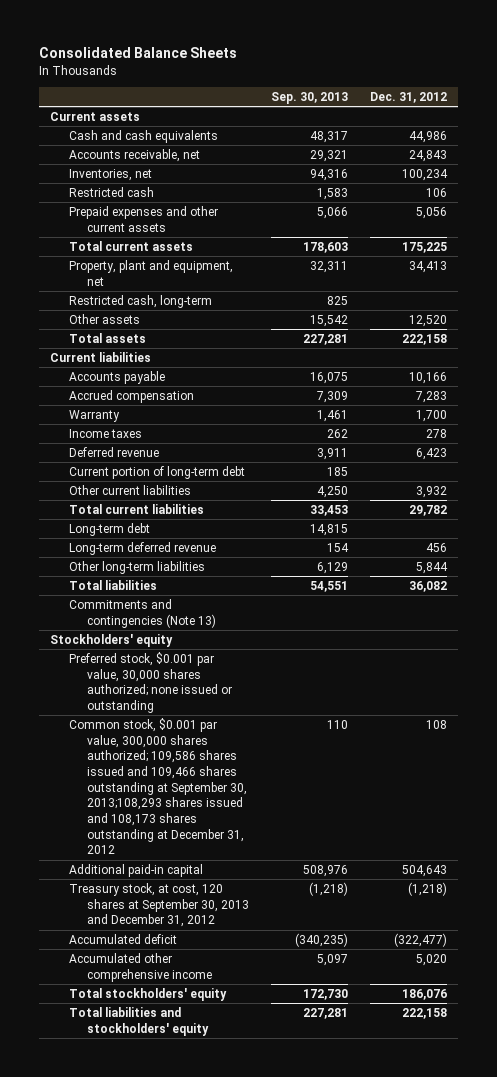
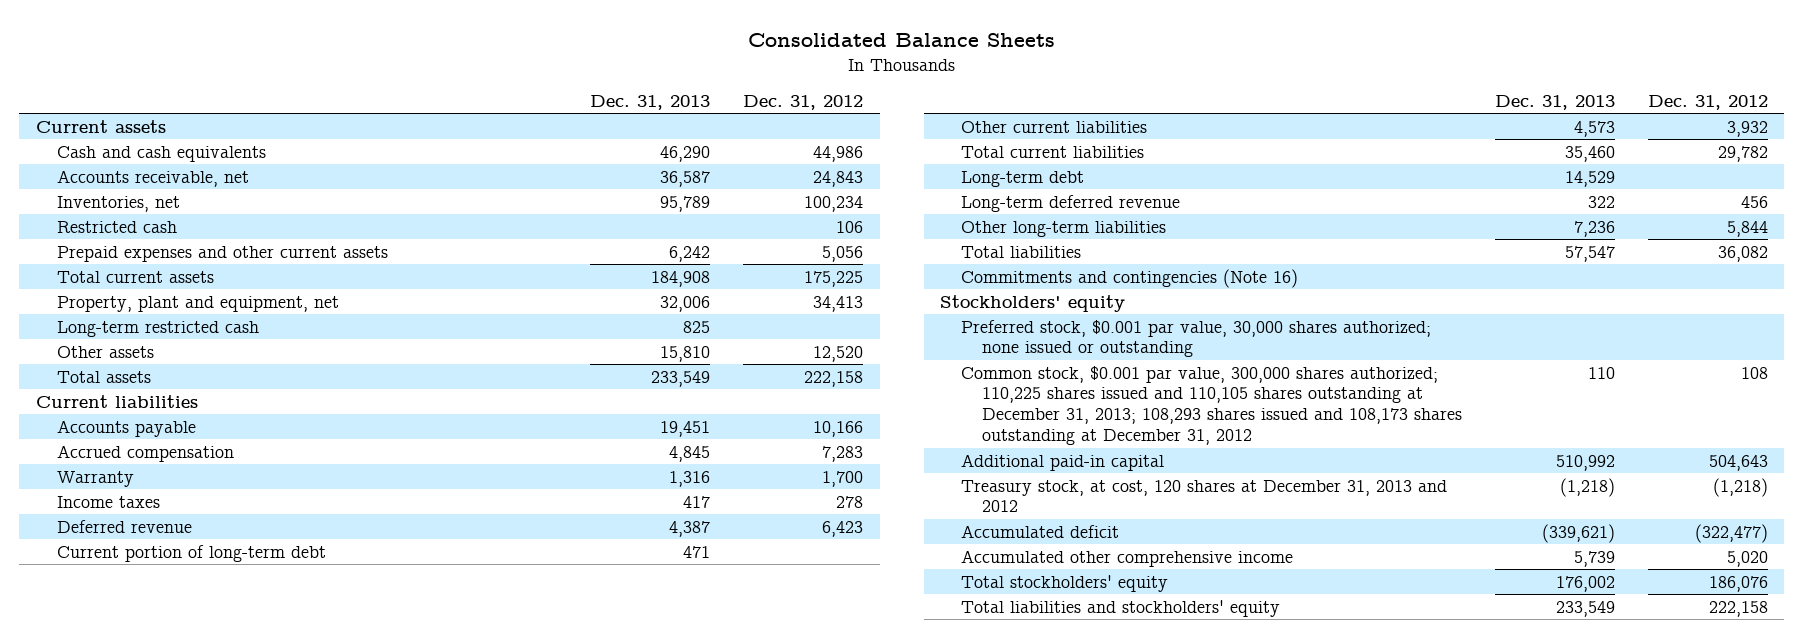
[270,91,348,104] Sep. 30, 2013 -> none
none -> [590,94,711,110] Dec. 31, 2013
[68,295,212,309] Restricted cash, long-term -> [56,320,259,337] Long-term restricted cash
[68,599,216,628] Commitments and contingencies (Note 13) -> [961,268,1299,288] Commitments and contingencies (Note 16)
[68,718,247,855] Common stock, $0.001 par value, 300,000 shares authorized; 109,586 shares issued and 109,466 shares outstanding at September 30, 2013;108,293 shares issued and 108,173 shares outstanding at December 31, 2012 -> [961,365,1463,446] Common stock, $0.001 par value, 300,000 shares authorized; 110,225 shares issued and 110,105 shares outstanding at December 31, 2013; 108,293 shares issued and 108,173 shares outstanding at December 31, 2012
[68,883,249,928] Treasury stock, at cost, 120 shares at September 30, 2013 and December 31, 2012 -> [961,479,1448,513] Treasury stock, at cost, 120 shares at December 31, 2013 and 2012

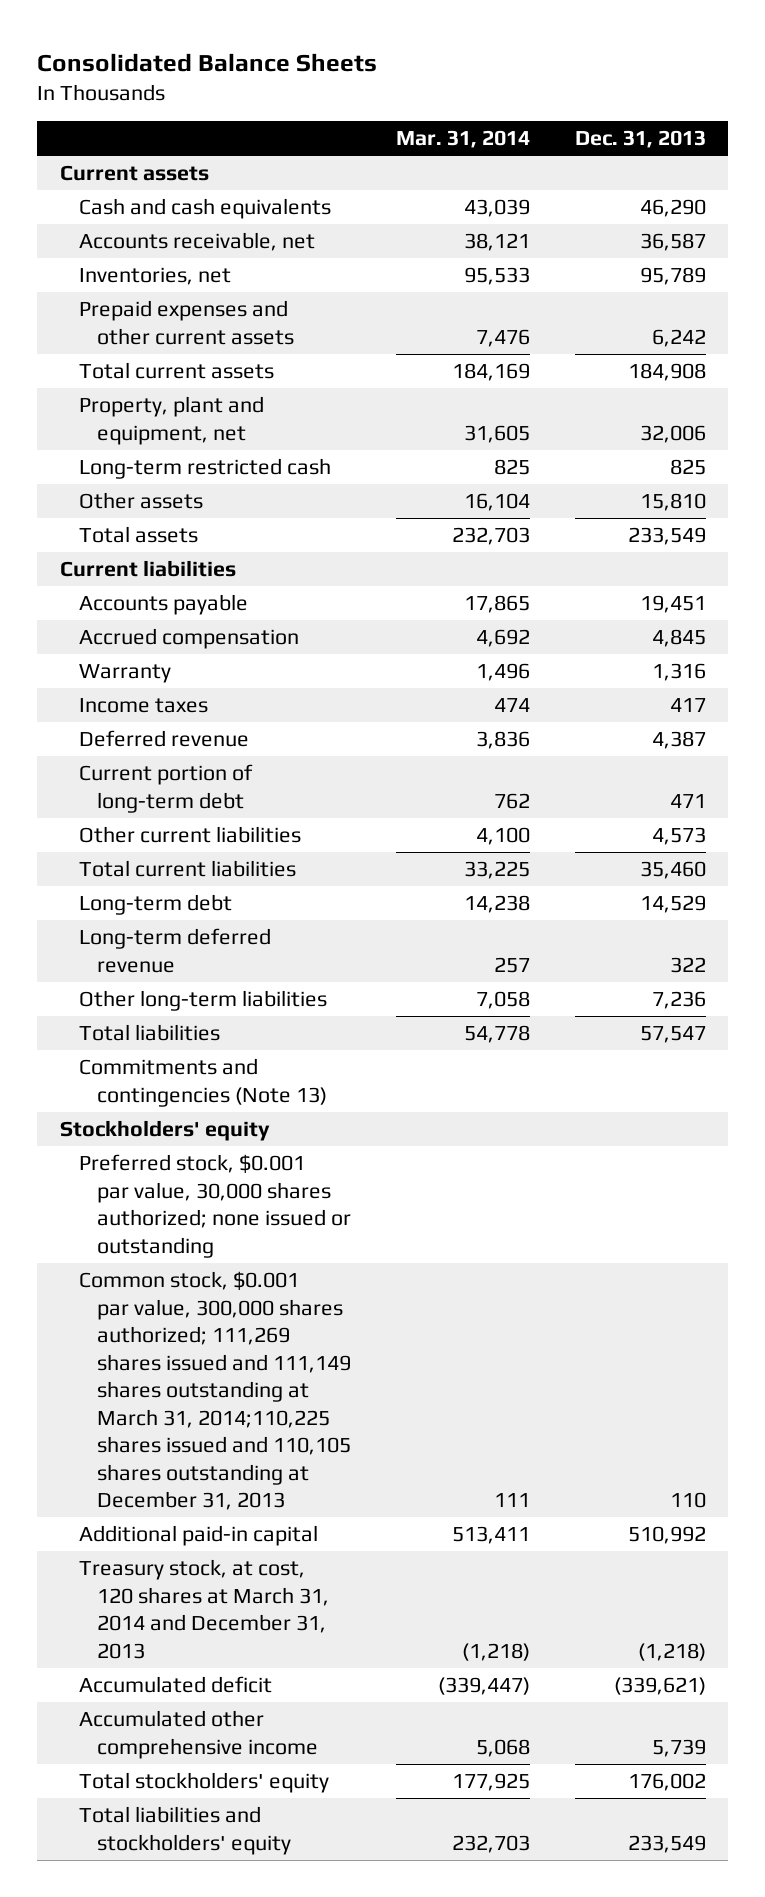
[743,94,864,110] Dec. 31, 2012 -> none
none -> [396,130,531,149] Mar. 31, 2014
[56,220,177,233] Restricted cash -> none
[961,268,1299,288] Commitments and contingencies (Note 16) -> [78,1058,328,1107] Commitments and contingencies (Note 13)
[961,365,1463,446] Common stock, $0.001 par value, 300,000 shares authorized; 110,225 shares issued and 110,105 shares outstanding at December 31, 2013; 108,293 shares issued and 108,173 shares outstanding at December 31, 2012 -> [78,1271,352,1511] Common stock, $0.001 par value, 300,000 shares authorized; 111,269 shares issued and 111,149 shares outstanding at March 31, 2014;110,225 shares issued and 110,105 shares outstanding at December 31, 2013
[961,479,1448,513] Treasury stock, at cost, 120 shares at December 31, 2013 and 2012 -> [78,1559,330,1659] Treasury stock, at cost, 120 shares at March 31, 2014 and December 31, 2013

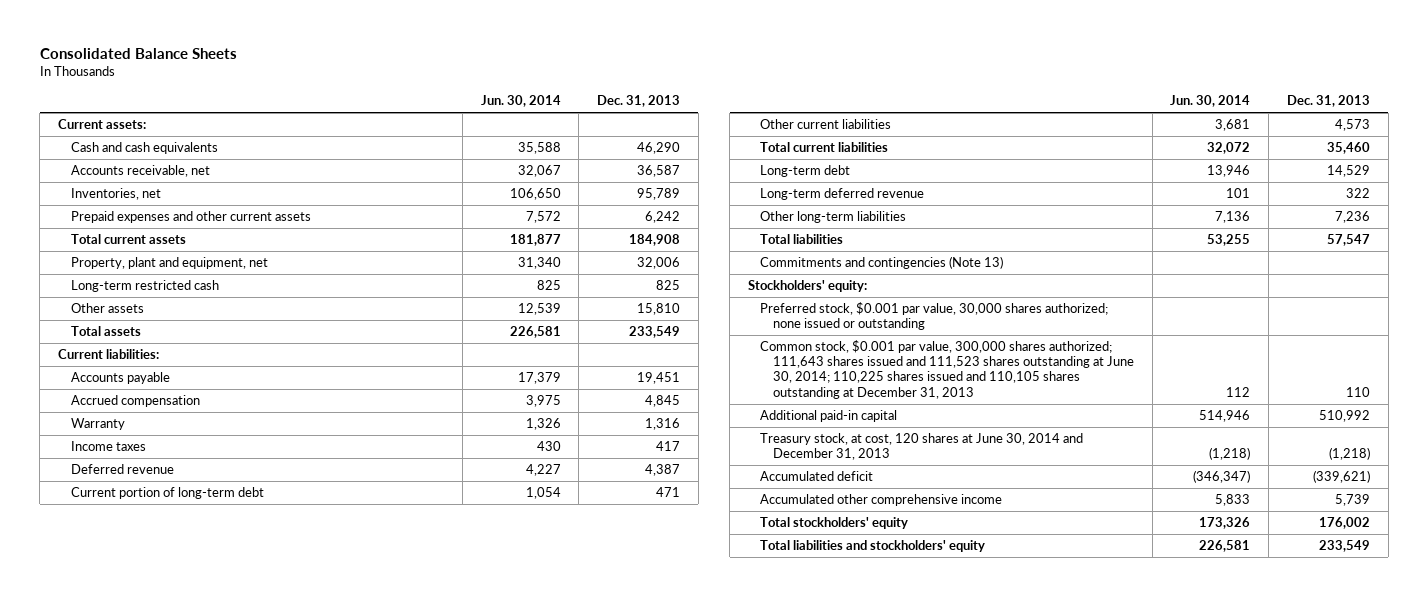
[396,130,531,149] Mar. 31, 2014 -> none
none -> [480,94,561,107] Jun. 30, 2014
[59,165,209,182] Current assets -> [58,119,147,130] Current assets:
[59,560,236,578] Current liabilities -> [58,349,160,360] Current liabilities:
[59,1120,270,1142] Stockholders' equity -> [747,280,867,293] Stockholders' equity:
[78,1271,352,1511] Common stock, $0.001 par value, 300,000 shares authorized; 111,269 shares issued and 111,149 shares outstanding at March 31, 2014;110,225 shares issued and 110,105 shares outstanding at December 31, 2013 -> [760,340,1134,399] Common stock, $0.001 par value, 300,000 shares authorized; 111,643 shares issued and 111,523 shares outstanding at June 30, 2014; 110,225 shares issued and 110,105 shares outstanding at December 31, 2013
[78,1559,330,1659] Treasury stock, at cost, 120 shares at March 31, 2014 and December 31, 2013 -> [760,433,1084,461] Treasury stock, at cost, 120 shares at June 30, 2014 and December 31, 2013

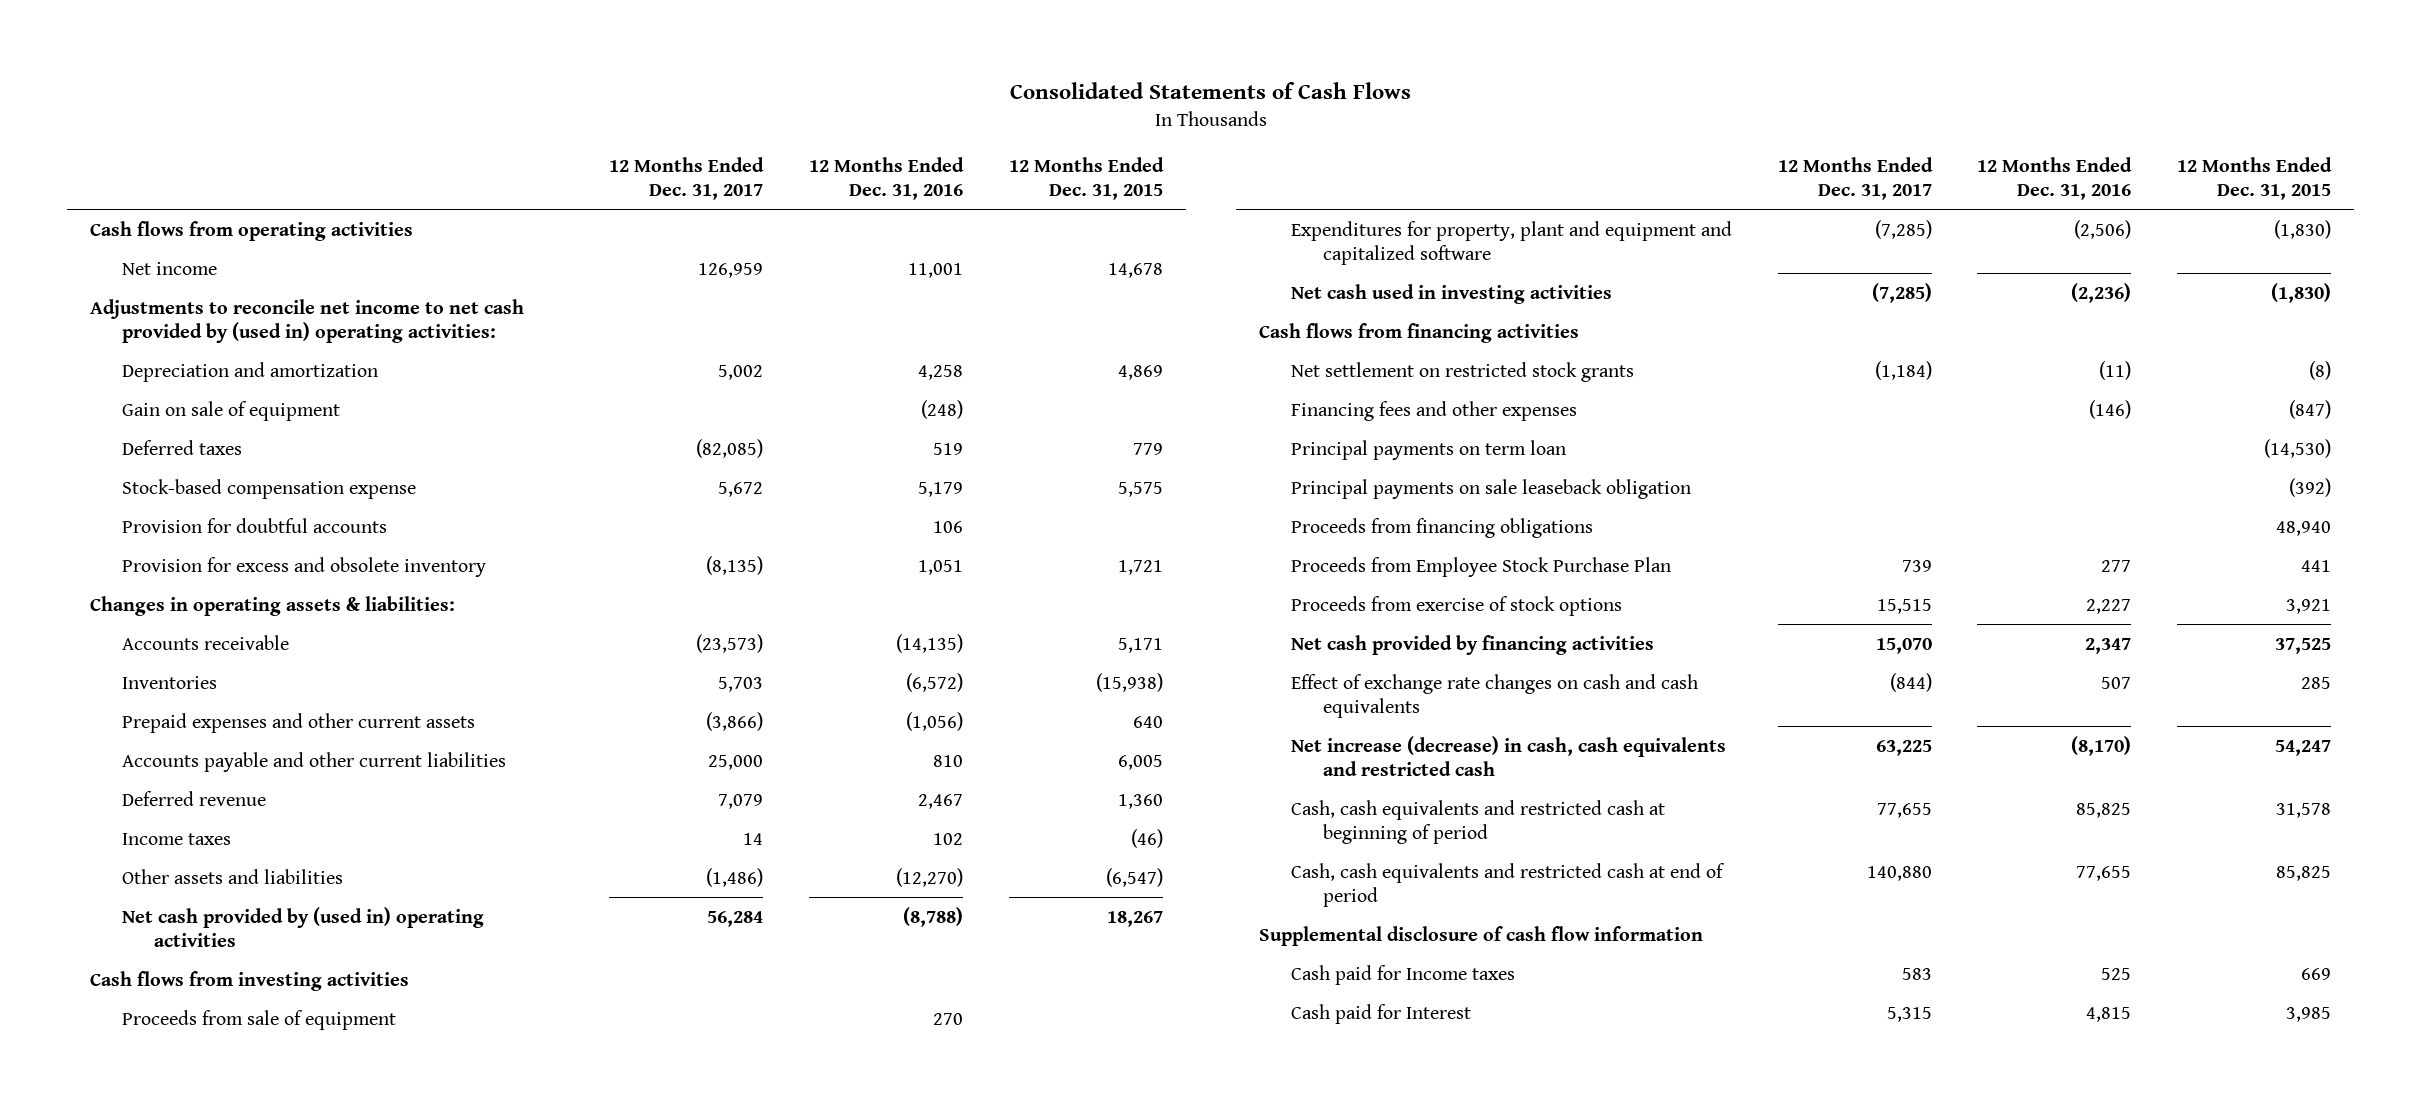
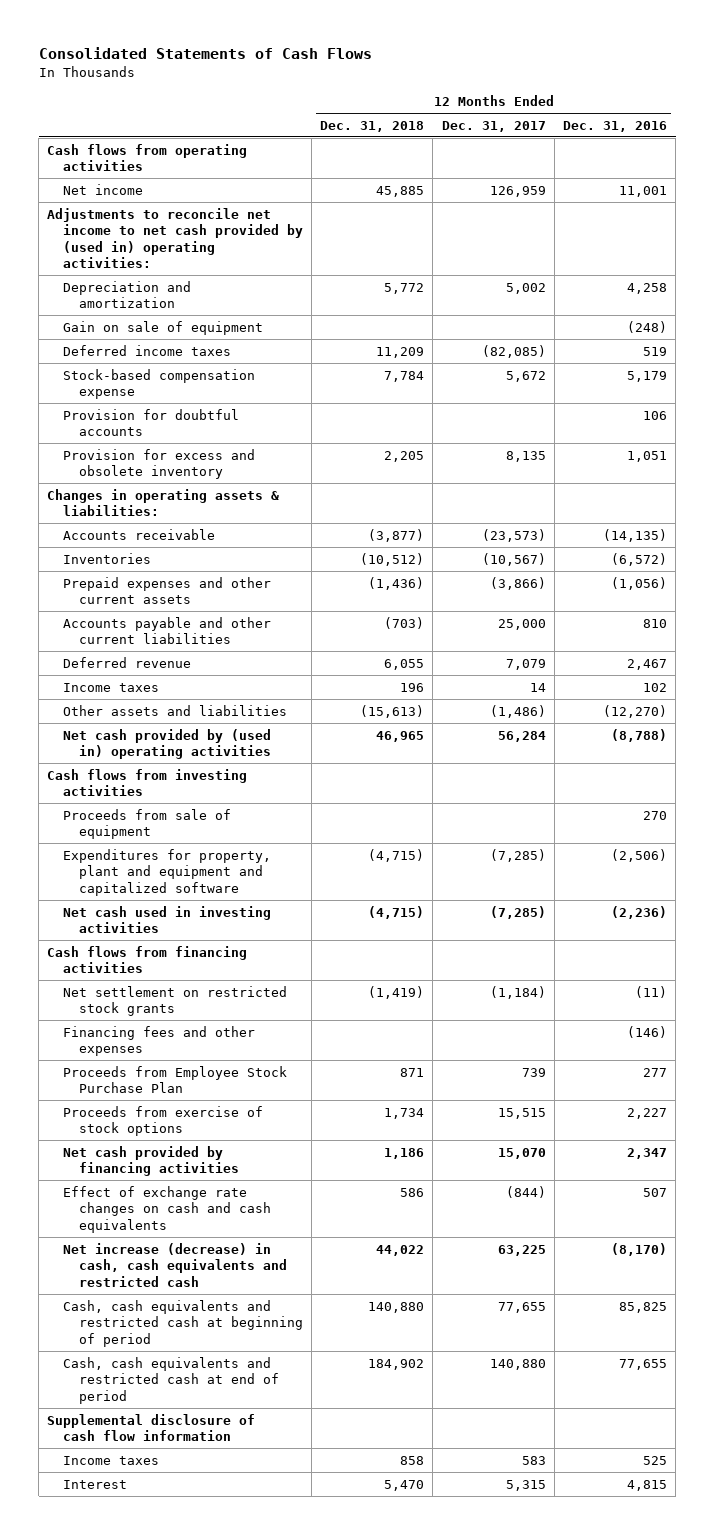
[1008,156,1164,200] 12 Months Ended Dec. 31, 2015 -> none
none -> [320,120,425,132] Dec. 31, 2018
[122,439,243,455] Deferred taxes -> [62,344,231,356] Deferred income taxes
[706,555,764,575] (8,135) -> [505,450,546,462] 8,135
[718,676,764,692] 5,703 -> [481,552,546,566] (10,567)
[1290,439,1566,460] Principal payments on term loan -> none
[1290,478,1691,499] Principal payments on sale leaseback obligation -> none
[1290,517,1593,538] Proceeds from financing obligations -> none
[1290,964,1515,985] Cash paid for Income taxes -> [62,1455,159,1465] Income taxes
[1290,1003,1471,1024] Cash paid for Interest -> [62,1479,127,1489] Interest

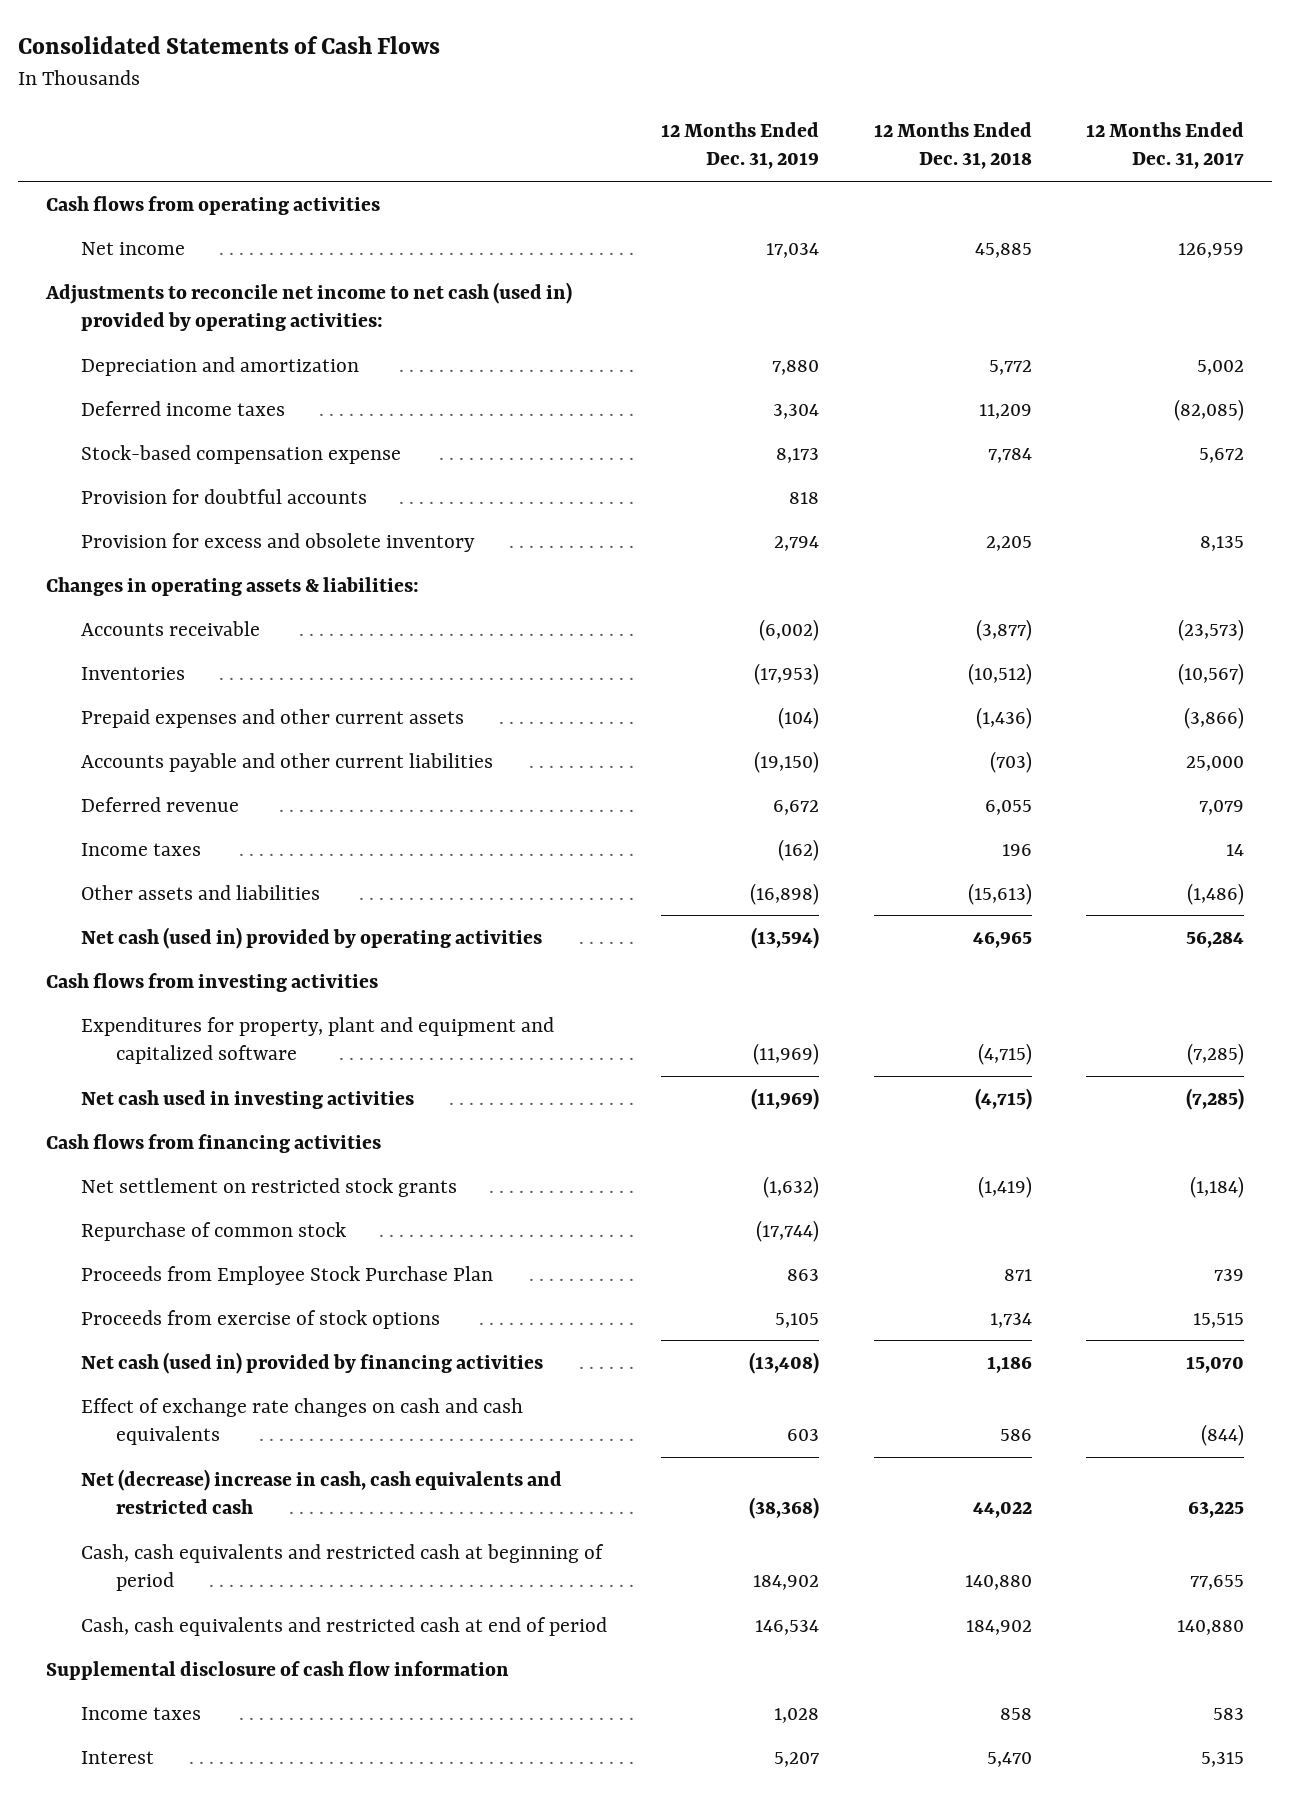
[563,120,668,132] Dec. 31, 2016 -> none
none -> [661,122,820,170] 12 Months Ended Dec. 31, 2019
[47,207,303,269] Adjustments to reconcile net income to net cash provided by (used in) operating activities: -> [44,281,572,332] Adjustments to reconcile net income to net cash (used in) provided by operating activities:
[62,320,263,335] Gain on sale of equipment -> none
[62,728,271,760] Net cash provided by (used in) operating activities -> [80,926,542,949] Net cash (used in) provided by operating activities
[62,808,231,840] Proceeds from sale of equipment -> none
[62,1025,255,1057] Financing fees and other expenses -> none
none -> [80,1221,346,1241] Repurchase of common stock
[62,1145,239,1177] Net cash provided by financing activities -> [80,1351,543,1374] Net cash (used in) provided by financing activities
[62,1242,287,1287] Net increase (decrease) in cash, cash equivalents and restricted cash -> [80,1468,562,1515] Net (decrease) increase in cash, cash equivalents and restricted cash

